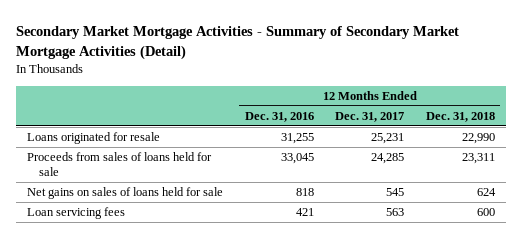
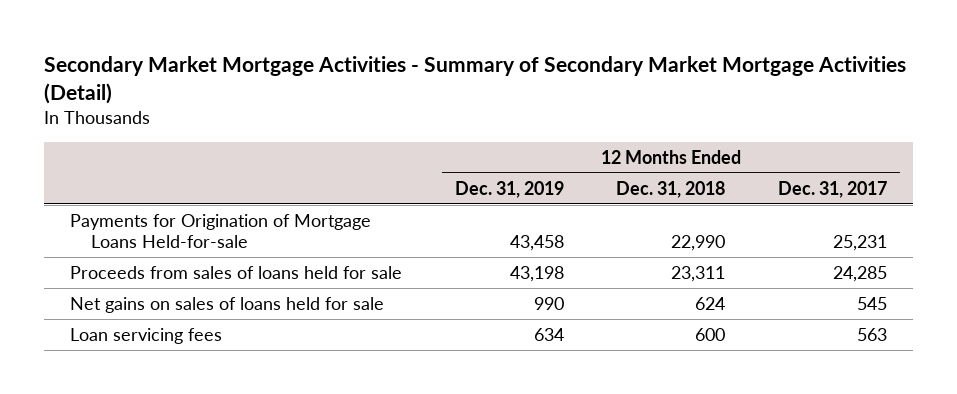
[244,111,314,122] Dec. 31, 2016 -> none
none -> [454,180,564,198] Dec. 31, 2019
[27,132,161,145] Loans originated for resale -> [69,213,371,249] Payments for Origination of Mortgage Loans Held-for-sale

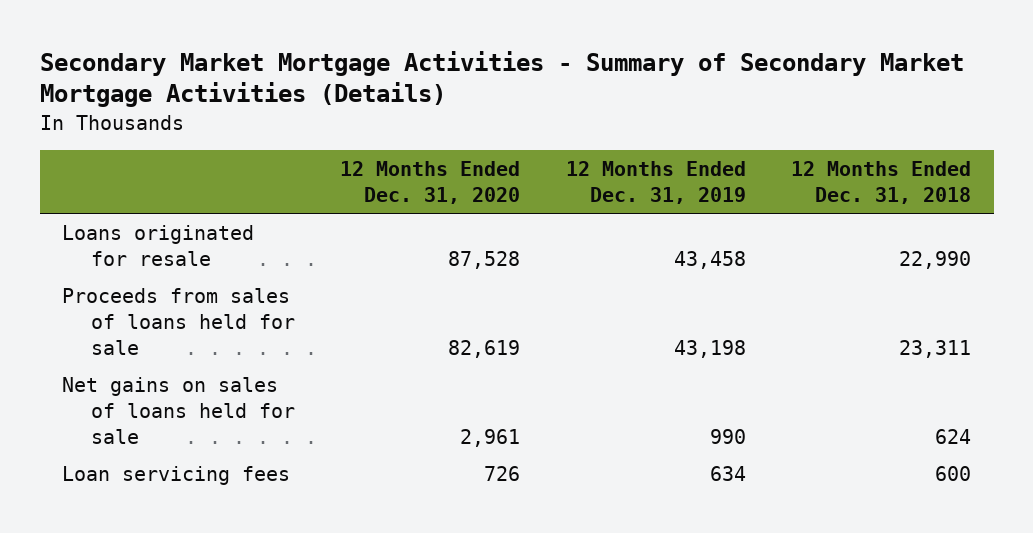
[43,55,906,104] Secondary Market Mortgage Activities - Summary of Secondary Market Mortgage Activities (Detail) -> [39,51,964,108] Secondary Market Mortgage Activities - Summary of Secondary Market Mortgage Activities (Details)
[778,180,888,198] Dec. 31, 2017 -> none
none -> [340,161,521,204] 12 Months Ended Dec. 31, 2020
[69,213,371,249] Payments for Origination of Mortgage Loans Held-for-sale -> [62,225,255,266] Loans originated for resale

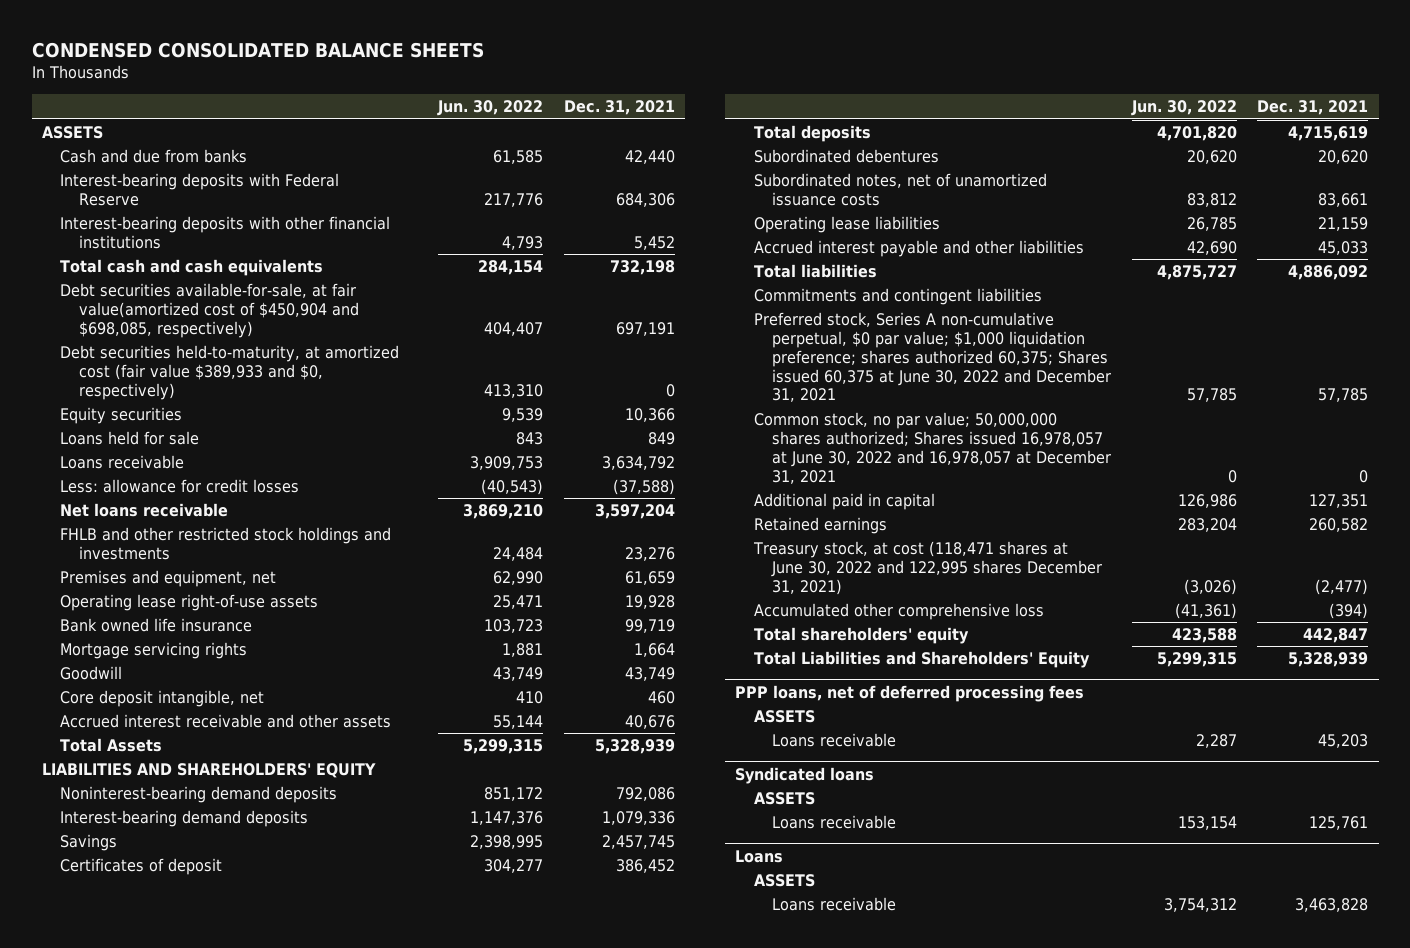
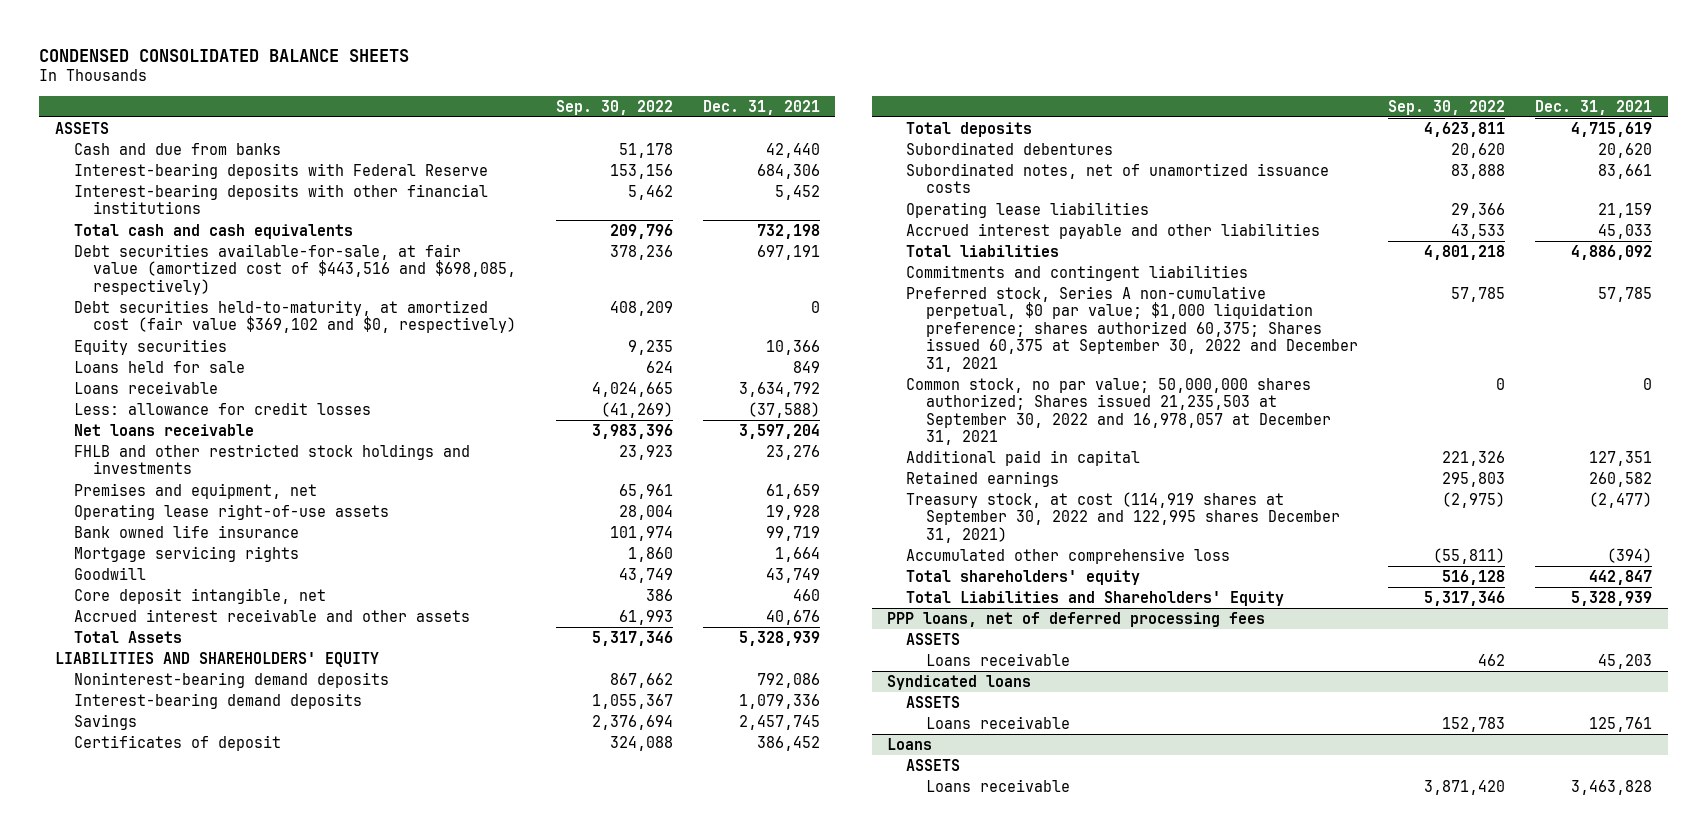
[437,100,544,117] Jun. 30, 2022 -> none
none -> [555,99,673,115] Sep. 30, 2022
[60,283,359,338] Debt securities available-for-sale, at fair value(amortized cost of $450,904 and $698,085, respectively) -> [73,243,517,295] Debt securities available-for-sale, at fair value (amortized cost of $443,516 and $698,085, respectively)
[60,345,400,400] Debt securities held-to-maturity, at amortized cost (fair value $389,933 and $0, respectively) -> [73,299,517,334] Debt securities held-to-maturity, at amortized cost (fair value $369,102 and $0, respectively)
[753,312,1112,403] Preferred stock, Series A non-cumulative perpetual, $0 par value; $1,000 liquidation preference; shares authorized 60,375; Shares issued 60,375 at June 30, 2022 and December 31, 2021 -> [906,285,1358,372] Preferred stock, Series A non-cumulative perpetual, $0 par value; $1,000 liquidation preference; shares authorized 60,375; Shares issued 60,375 at September 30, 2022 and December 31, 2021
[753,412,1112,484] Common stock, no par value; 50,000,000 shares authorized; Shares issued 16,978,057 at June 30, 2022 and 16,978,057 at December 31, 2021 -> [906,377,1331,446] Common stock, no par value; 50,000,000 shares authorized; Shares issued 21,235,503 at September 30, 2022 and 16,978,057 at December 31, 2021
[752,541,1103,595] Treasury stock, at cost (118,471 shares at June 30, 2022 and 122,995 shares December 31, 2021) -> [906,491,1340,543] Treasury stock, at cost (114,919 shares at September 30, 2022 and 122,995 shares December 31, 2021)

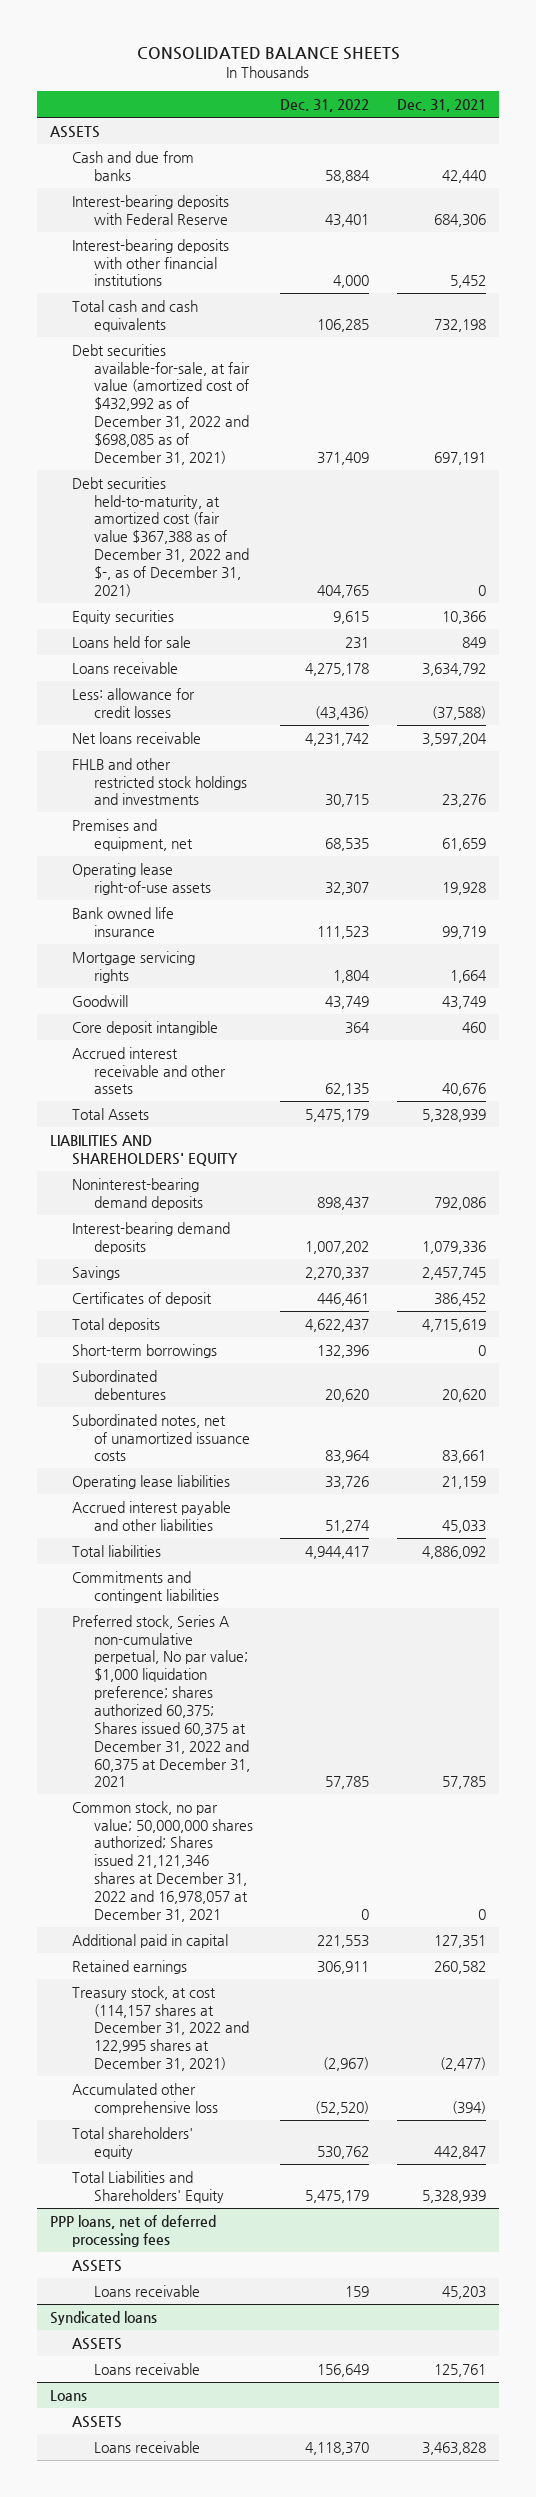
[39,48,410,62] CONDENSED CONSOLIDATED BALANCE SHEETS -> [137,47,401,61] CONSOLIDATED BALANCE SHEETS
[555,99,673,115] Sep. 30, 2022 -> none
none -> [280,99,370,113] Dec. 31, 2022
[73,243,517,295] Debt securities available-for-sale, at fair value (amortized cost of $443,516 and $698,085, respectively) -> [72,343,250,465] Debt securities available-for-sale, at fair value (amortized cost of $432,992 as of December 31, 2022 and $698,085 as of December 31, 2021)
[73,299,517,334] Debt securities held-to-maturity, at amortized cost (fair value $369,102 and $0, respectively) -> [72,476,249,597] Debt securities held-to-maturity, at amortized cost (fair value $367,388 as of December 31, 2022 and $-, as of December 31, 2021)
[73,587,326,604] Core deposit intangible, net -> [72,1020,219,1035] Core deposit intangible
none -> [72,1343,218,1358] Short-term borrowings
[906,285,1358,372] Preferred stock, Series A non-cumulative perpetual, $0 par value; $1,000 liquidation preference; shares authorized 60,375; Shares issued 60,375 at September 30, 2022 and December 31, 2021 -> [72,1614,250,1788] Preferred stock, Series A non-cumulative perpetual, No par value; $1,000 liquidation preference; shares authorized 60,375; Shares issued 60,375 at December 31, 2022 and 60,375 at December 31, 2021
[906,377,1331,446] Common stock, no par value; 50,000,000 shares authorized; Shares issued 21,235,503 at September 30, 2022 and 16,978,057 at December 31, 2021 -> [72,1800,253,1922] Common stock, no par value; 50,000,000 shares authorized; Shares issued 21,121,346 shares at December 31, 2022 and 16,978,057 at December 31, 2021
[906,491,1340,543] Treasury stock, at cost (114,919 shares at September 30, 2022 and 122,995 shares December 31, 2021) -> [72,1985,249,2072] Treasury stock, at cost (114,157 shares at December 31, 2022 and 122,995 shares at December 31, 2021)

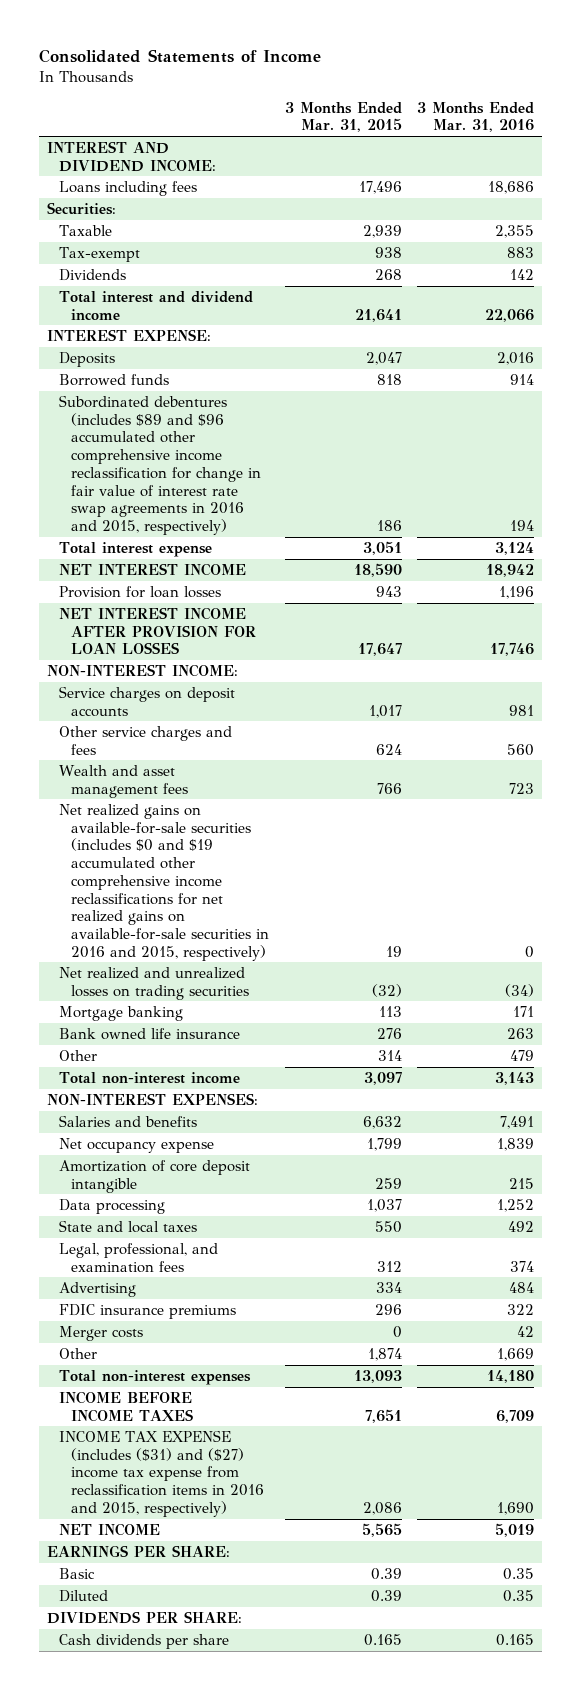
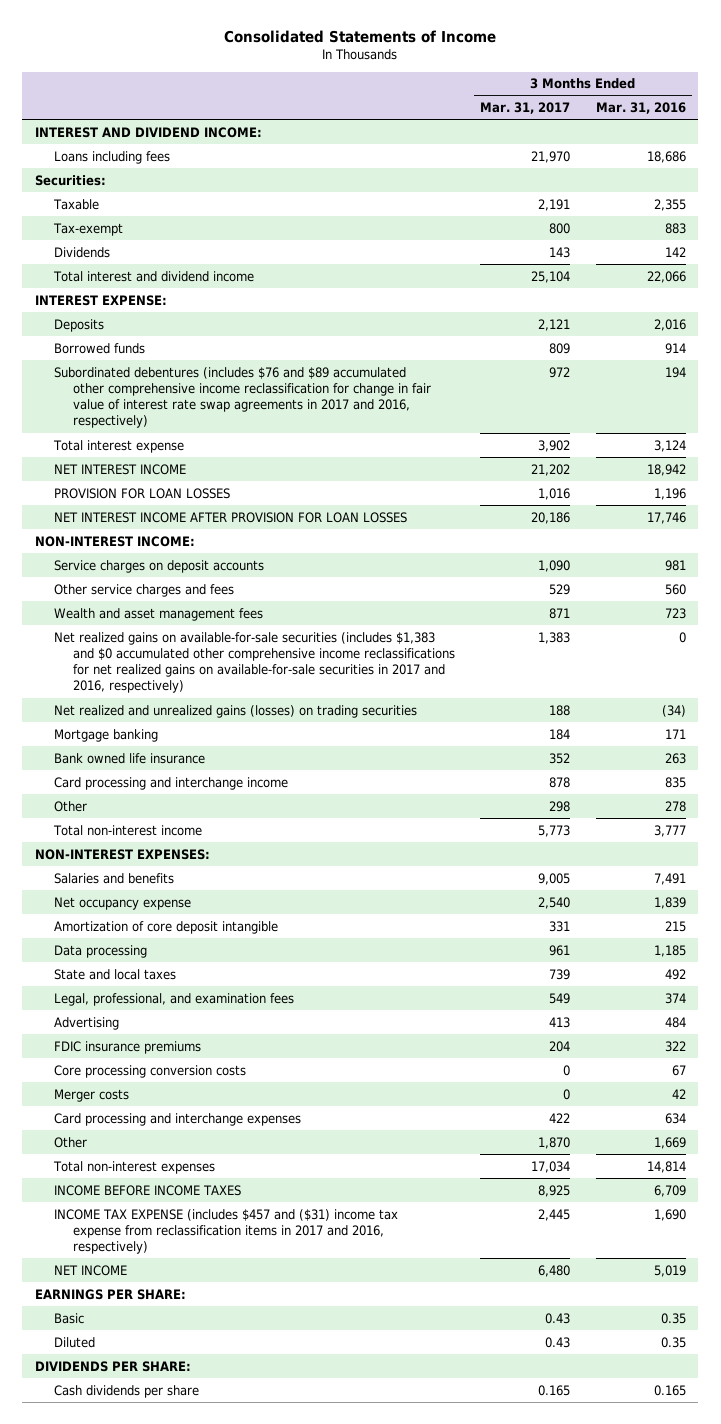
[284,101,402,133] 3 Months Ended Mar. 31, 2015 -> none
none -> [480,101,571,114] Mar. 31, 2017
[58,394,261,535] Subordinated debentures (includes $89 and $96 accumulated other comprehensive income reclassification for change in fair value of interest rate swap agreements in 2016 and 2015, respectively) -> [54,366,432,429] Subordinated debentures (includes $76 and $89 accumulated other comprehensive income reclassification for change in fair value of interest rate swap agreements in 2017 and 2016, respectively)
[58,585,221,598] Provision for loan losses -> [54,487,231,499] PROVISION FOR LOAN LOSSES
[58,803,269,961] Net realized gains on available-for-sale securities (includes $0 and $19 accumulated other comprehensive income reclassifications for net realized gains on available-for-sale securities in 2016 and 2015, respectively) -> [54,631,456,694] Net realized gains on available-for-sale securities (includes $1,383 and $0 accumulated other comprehensive income reclassifications for net realized gains on available-for-sale securities in 2017 and 2016, respectively)
[58,966,249,1000] Net realized and unrealized losses on trading securities -> [54,704,418,718] Net realized and unrealized gains (losses) on trading securities
none -> [54,776,289,790] Card processing and interchange income
[510,1049,535,1061] 479 -> [664,800,686,812] 278
[495,1071,535,1085] 3,143 -> [653,824,686,837] 3,777
[497,1198,535,1212] 1,252 -> [653,944,686,957] 1,185
none -> [54,1064,247,1078] Core processing conversion costs
none -> [54,1112,302,1126] Card processing and interchange expenses
[487,1369,535,1383] 14,180 -> [646,1160,686,1173] 14,814
[58,1429,264,1517] INCOME TAX EXPENSE (includes ($31) and ($27) income tax expense from reclassification items in 2016 and 2015, respectively) -> [54,1208,399,1255] INCOME TAX EXPENSE (includes $457 and ($31) income tax expense from reclassification items in 2017 and 2016, respectively)

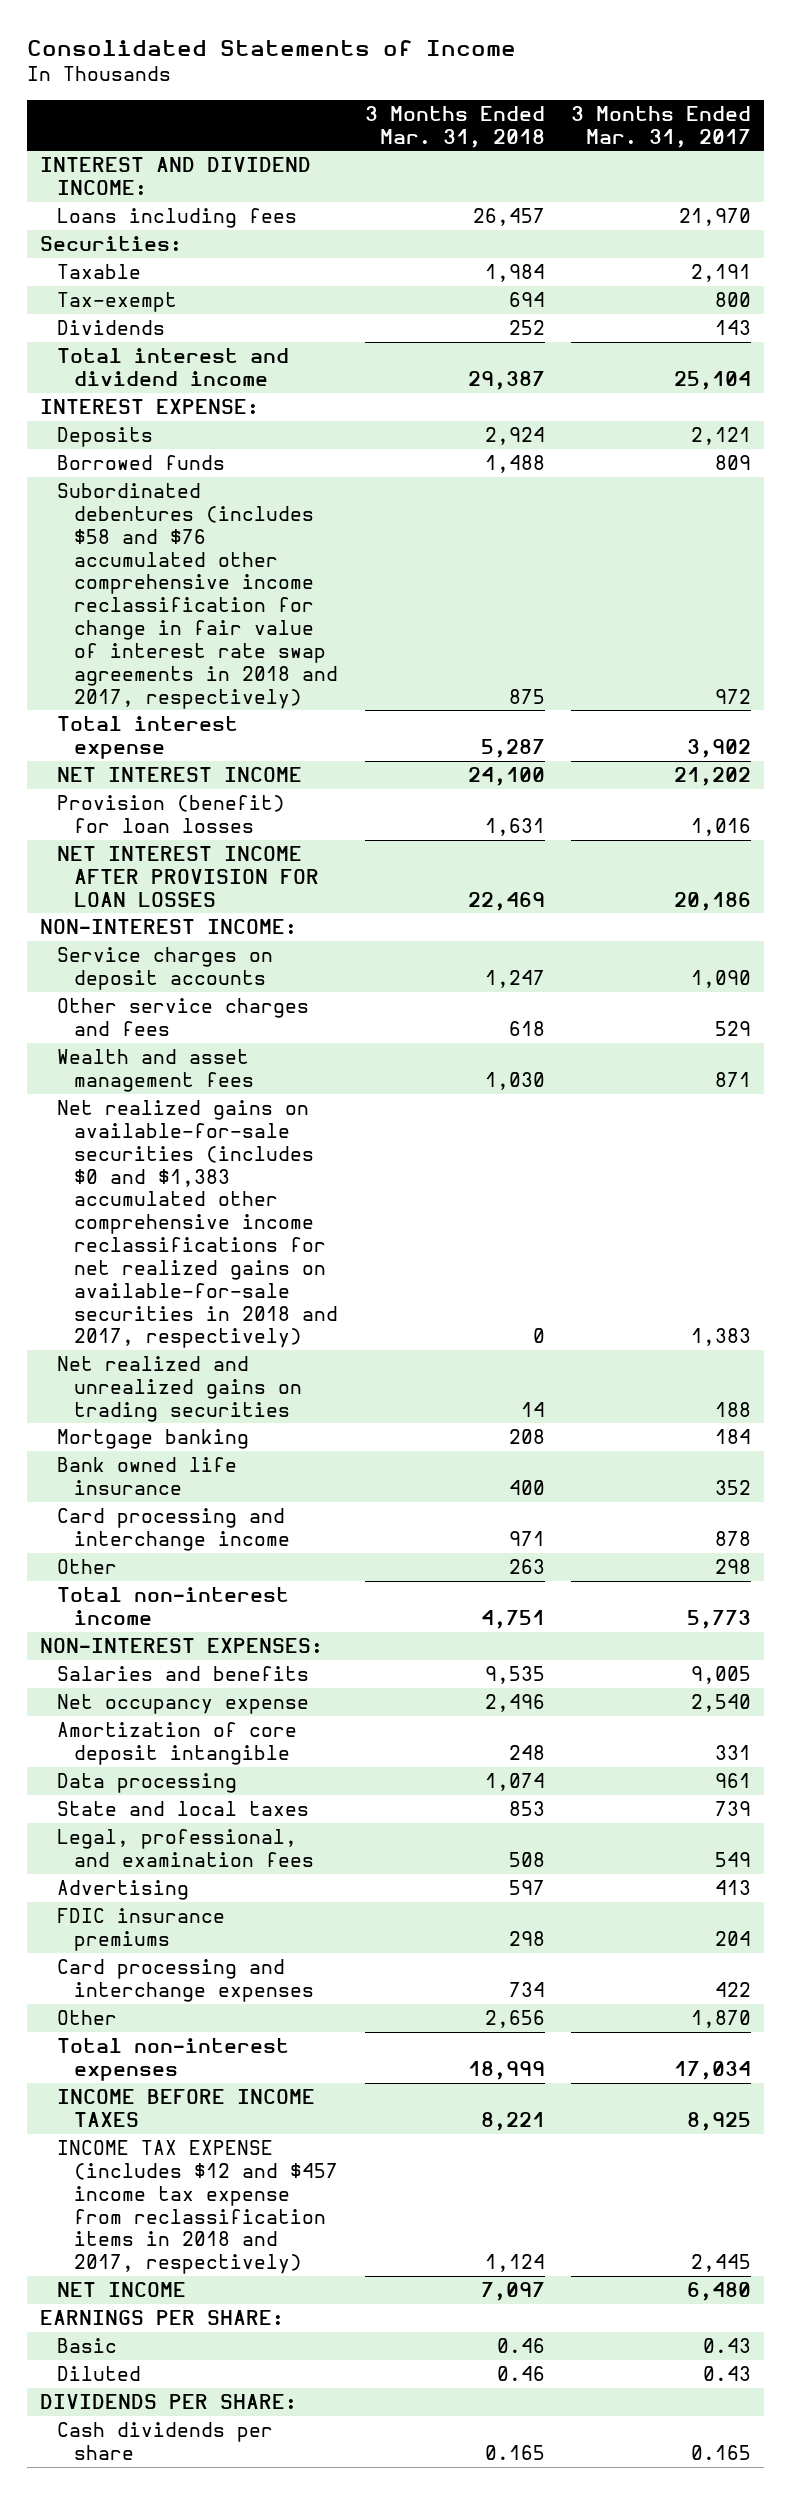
[595,101,686,114] Mar. 31, 2016 -> none
none -> [364,105,545,148] 3 Months Ended Mar. 31, 2018
[54,366,432,429] Subordinated debentures (includes $76 and $89 accumulated other comprehensive income reclassification for change in fair value of interest rate swap agreements in 2017 and 2016, respectively) -> [57,482,339,709] Subordinated debentures (includes $58 and $76 accumulated other comprehensive income reclassification for change in fair value of interest rate swap agreements in 2018 and 2017, respectively)
[54,487,231,499] PROVISION FOR LOAN LOSSES -> [57,794,286,833] Provision (benefit) for loan losses
[54,631,456,694] Net realized gains on available-for-sale securities (includes $1,383 and $0 accumulated other comprehensive income reclassifications for net realized gains on available-for-sale securities in 2017 and 2016, respectively) -> [57,1099,339,1349] Net realized gains on available-for-sale securities (includes $0 and $1,383 accumulated other comprehensive income reclassifications for net realized gains on available-for-sale securities in 2018 and 2017, respectively)
[54,704,418,718] Net realized and unrealized gains (losses) on trading securities -> [57,1355,303,1422] Net realized and unrealized gains on trading securities
[54,1064,247,1078] Core processing conversion costs -> none
[54,1088,130,1102] Merger costs -> none
[54,1208,399,1255] INCOME TAX EXPENSE (includes $457 and ($31) income tax expense from reclassification items in 2017 and 2016, respectively) -> [57,2139,339,2275] INCOME TAX EXPENSE (includes $12 and $457 income tax expense from reclassification items in 2018 and 2017, respectively)

